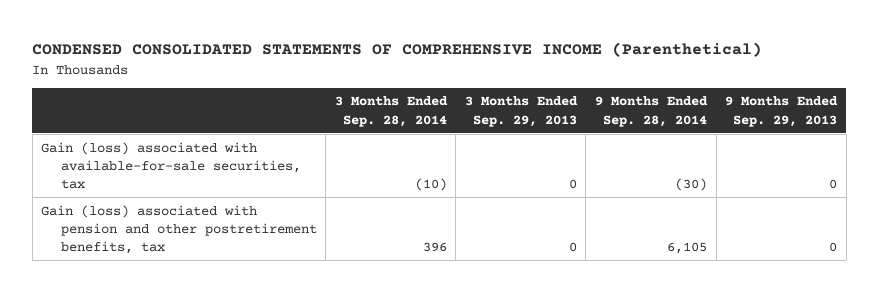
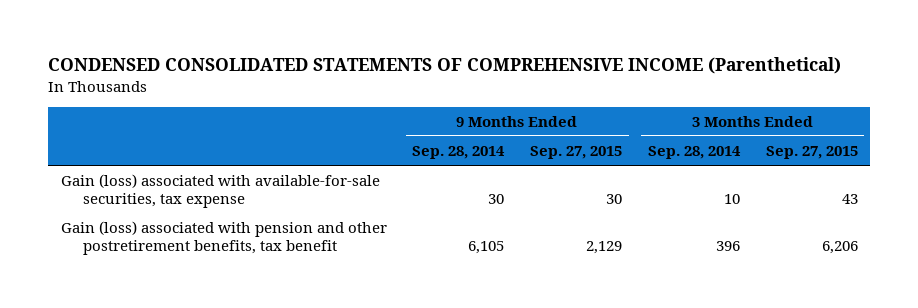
[464,96,578,127] 3 Months Ended Sep. 29, 2013 -> none
[725,96,839,127] 9 Months Ended Sep. 29, 2013 -> none
none -> [530,146,623,160] Sep. 27, 2015
none -> [765,146,858,160] Sep. 27, 2015
[41,141,301,189] Gain (loss) associated with available-for-sale securities, tax -> [60,174,380,209] Gain (loss) associated with available-for-sale securities, tax expense
[414,177,447,191] (10) -> [723,194,740,205] 10
[675,177,708,191] (30) -> [488,194,505,205] 30
[41,204,317,254] Gain (loss) associated with pension and other postretirement benefits, tax -> [60,221,387,256] Gain (loss) associated with pension and other postretirement benefits, tax benefit

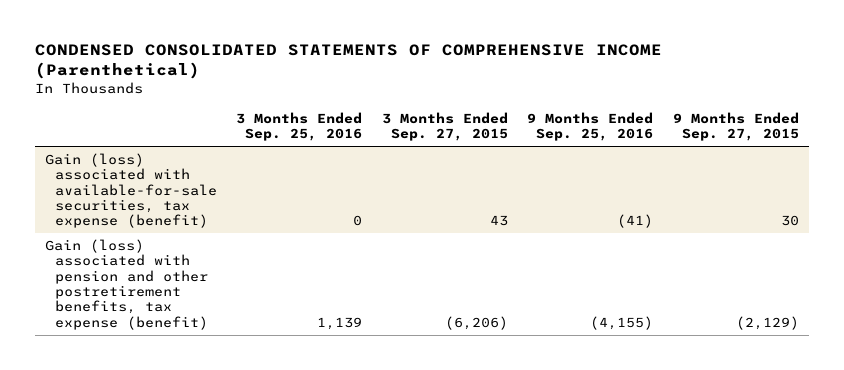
[412,146,506,160] Sep. 28, 2014 -> none
[647,146,741,160] Sep. 28, 2014 -> none
none -> [236,111,363,142] 3 Months Ended Sep. 25, 2016
none -> [527,111,654,142] 9 Months Ended Sep. 25, 2016
[60,174,380,209] Gain (loss) associated with available-for-sale securities, tax expense -> [44,153,217,229] Gain (loss) associated with available-for-sale securities, tax expense (benefit)
[60,221,387,256] Gain (loss) associated with pension and other postretirement benefits, tax benefit -> [44,239,208,330] Gain (loss) associated with pension and other postretirement benefits, tax expense (benefit)
[586,241,623,255] 2,129 -> [735,315,799,330] (2,129)
[821,241,858,255] 6,206 -> [444,315,508,330] (6,206)

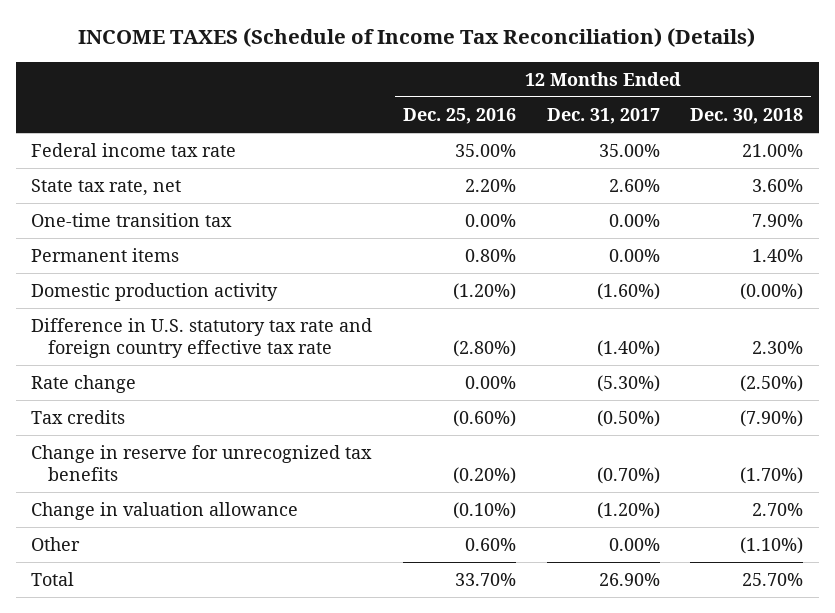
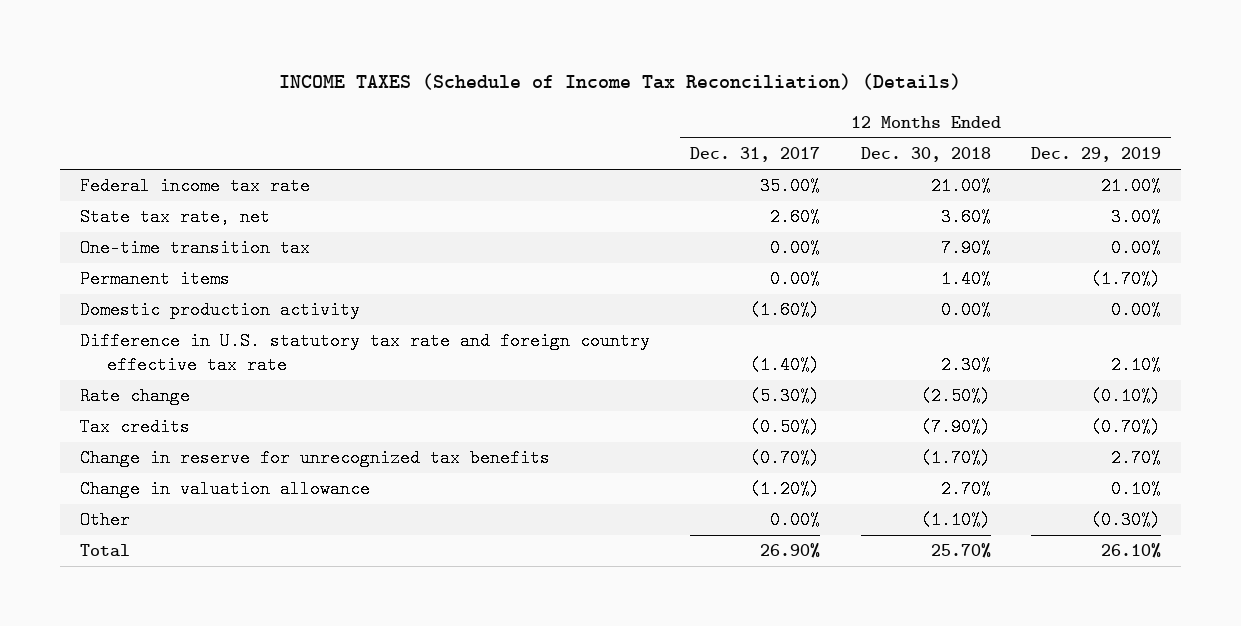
[403,107,517,124] Dec. 25, 2016 -> none
none -> [1030,147,1161,163] Dec. 29, 2019
[740,283,804,301] (0.00%) -> [940,301,991,320] 0.00%

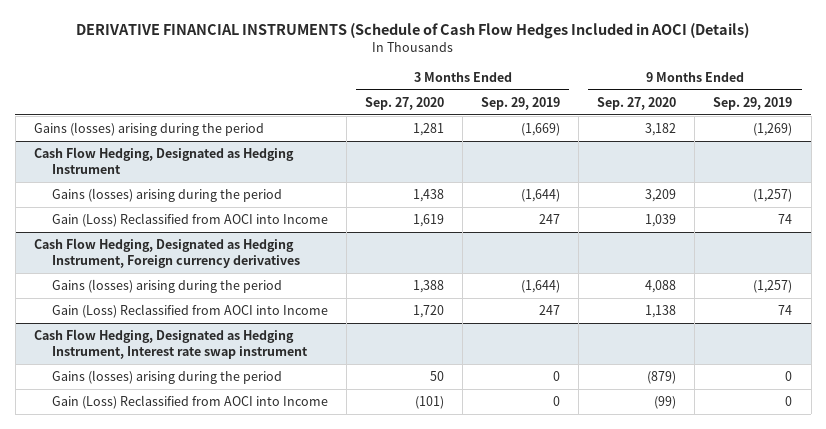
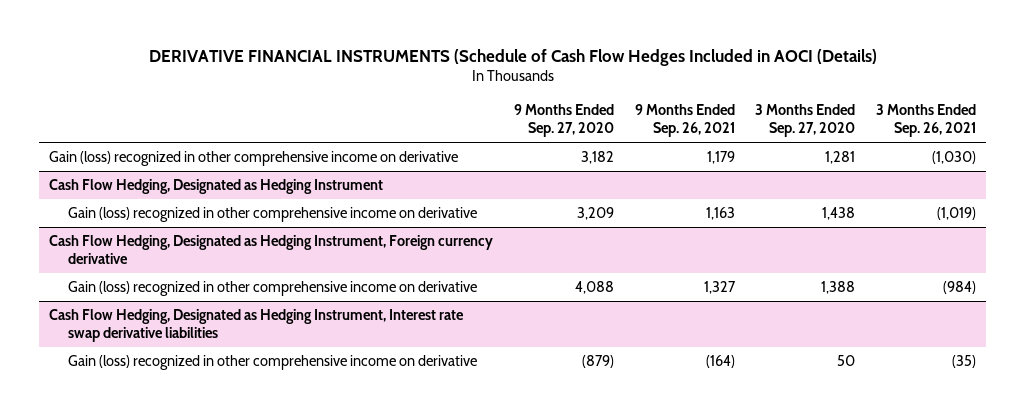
[481,96,561,110] Sep. 29, 2019 -> none
[713,96,793,110] Sep. 29, 2019 -> none
none -> [634,103,735,138] 9 Months Ended Sep. 26, 2021
none -> [876,103,977,138] 3 Months Ended Sep. 26, 2021
[33,122,264,137] Gains (losses) arising during the period -> [49,150,459,166] Gain (loss) recognized in other comprehensive income on derivative
[51,213,328,228] Gain (Loss) Reclassified from AOCI into Income -> none
[51,304,328,319] Gain (Loss) Reclassified from AOCI into Income -> none
[51,395,328,410] Gain (Loss) Reclassified from AOCI into Income -> none
[51,188,282,203] Gains (losses) arising during the period -> [68,206,478,222] Gain (loss) recognized in other comprehensive income on derivative
[33,238,300,268] Cash Flow Hedging, Designated as Hedging Instrument, Foreign currency derivatives -> [49,234,494,265] Cash Flow Hedging, Designated as Hedging Instrument, Foreign currency derivative
[51,279,282,294] Gains (losses) arising during the period -> [68,280,478,296] Gain (loss) recognized in other comprehensive income on derivative
[33,329,308,359] Cash Flow Hedging, Designated as Hedging Instrument, Interest rate swap instrument -> [49,308,465,343] Cash Flow Hedging, Designated as Hedging Instrument, Interest rate swap derivative liabilities
[51,370,282,385] Gains (losses) arising during the period -> [68,354,478,370] Gain (loss) recognized in other comprehensive income on derivative

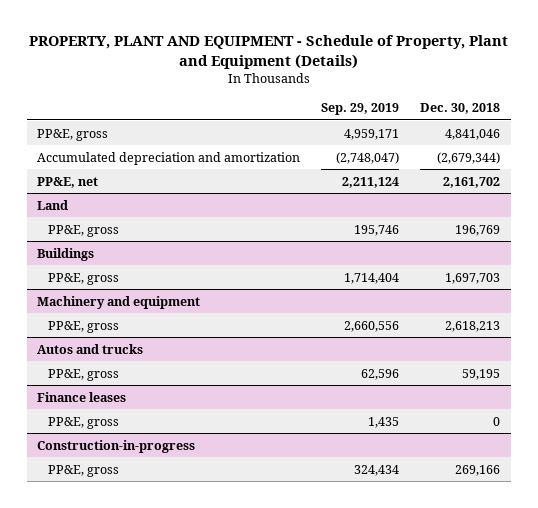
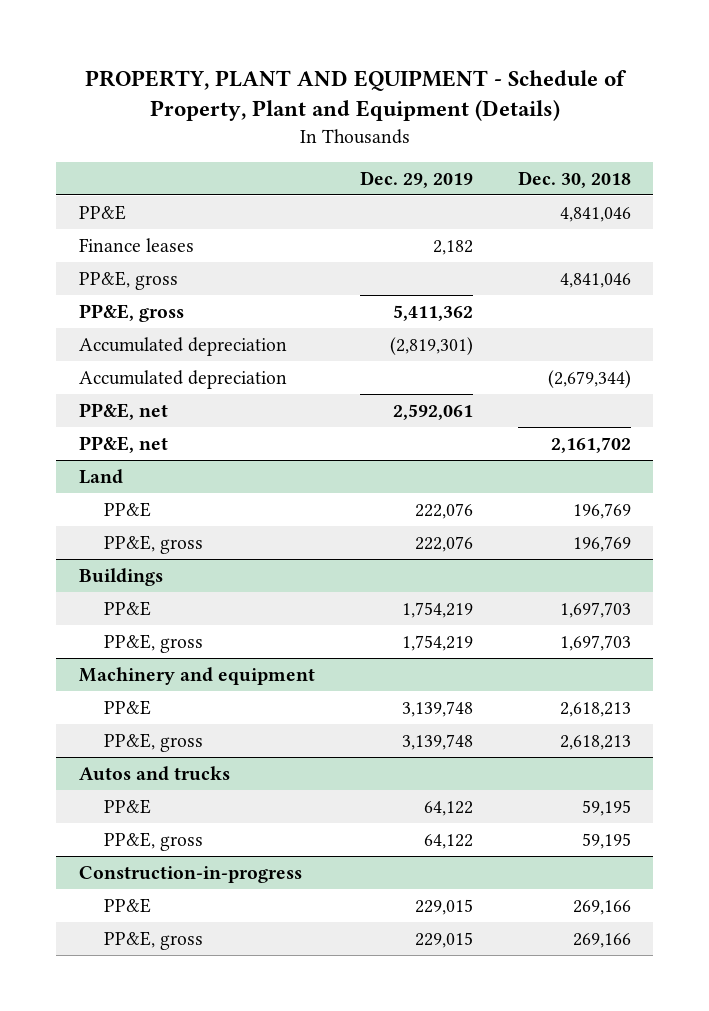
[321,103,400,116] Sep. 29, 2019 -> none
none -> [359,170,473,188] Dec. 29, 2019
none -> [78,204,126,220] PP&E
none -> [78,237,194,252] Finance leases
none -> [78,303,184,322] PP&E, gross
none -> [78,336,287,356] Accumulated depreciation
[37,151,301,165] Accumulated depreciation and amortization -> [78,369,287,389] Accumulated depreciation
none -> [78,402,168,420] PP&E, net
none -> [103,501,151,517] PP&E
none -> [103,600,151,616] PP&E
none -> [103,699,151,715] PP&E
none -> [103,798,151,814] PP&E
[37,391,127,402] Finance leases -> none
[47,416,119,429] PP&E, gross -> none
none -> [103,897,151,913] PP&E

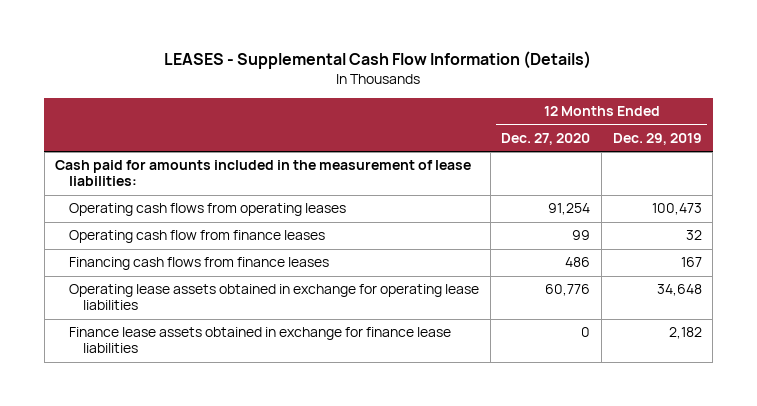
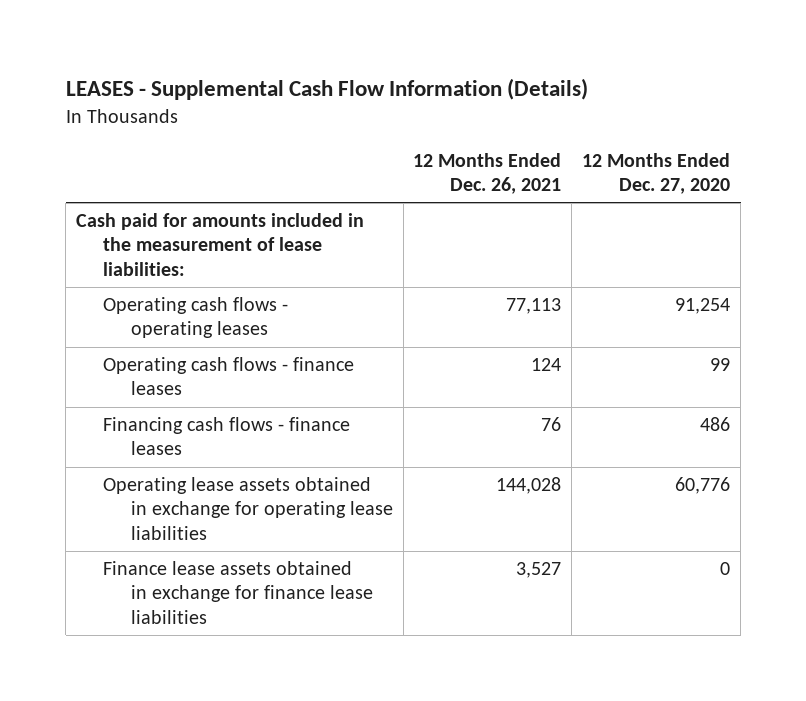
[612,132,702,145] Dec. 29, 2019 -> none
none -> [413,152,562,195] 12 Months Ended Dec. 26, 2021
[69,203,347,217] Operating cash flows from operating leases -> [103,297,289,339] Operating cash flows - operating leases
[69,230,326,244] Operating cash flow from finance leases -> [103,357,355,396] Operating cash flows - finance leases
[69,257,330,271] Financing cash flows from finance leases -> [103,417,351,456] Financing cash flows - finance leases

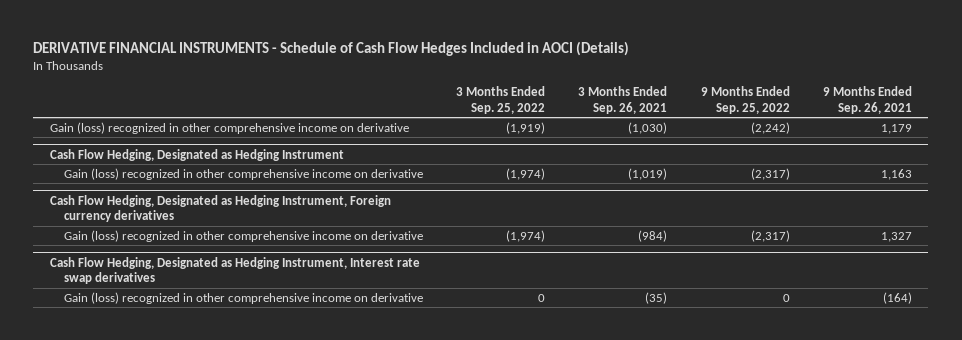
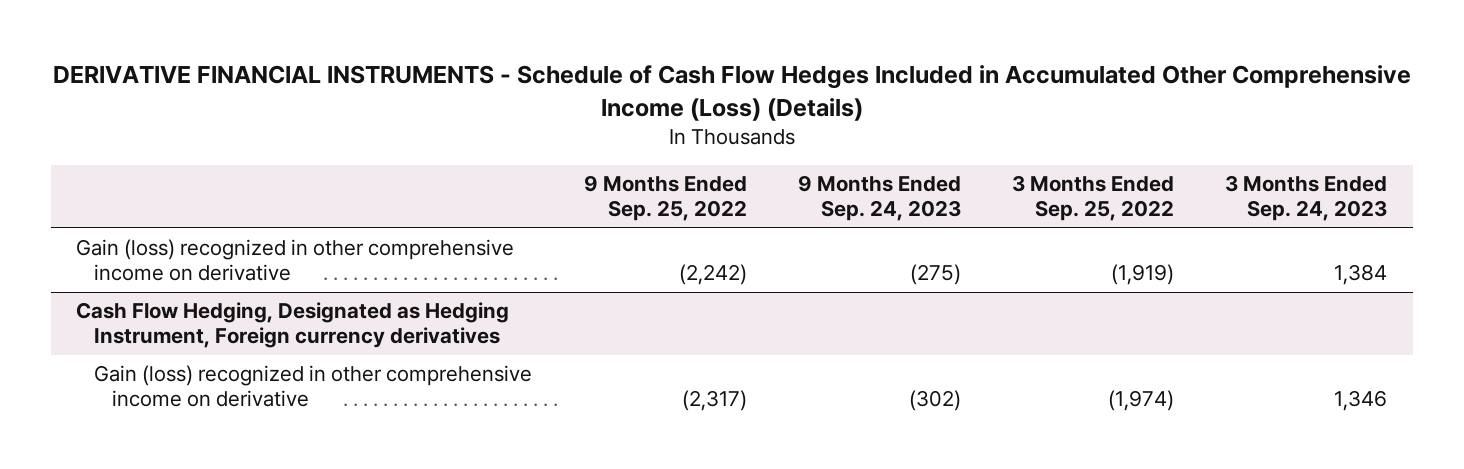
[33,40,630,56] DERIVATIVE FINANCIAL INSTRUMENTS - Schedule of Cash Flow Hedges Included in AOCI (Details) -> [52,65,1411,121] DERIVATIVE FINANCIAL INSTRUMENTS - Schedule of Cash Flow Hedges Included in Accumulated Other Comprehensive Income (Loss) (Details)
[578,85,668,114] 3 Months Ended Sep. 26, 2021 -> none
[822,85,912,114] 9 Months Ended Sep. 26, 2021 -> none
none -> [797,175,961,221] 9 Months Ended Sep. 24, 2023
none -> [1225,175,1388,221] 3 Months Ended Sep. 24, 2023
[49,148,344,161] Cash Flow Hedging, Designated as Hedging Instrument -> none
[64,167,424,180] Gain (loss) recognized in other comprehensive income on derivative -> none
[49,256,420,285] Cash Flow Hedging, Designated as Hedging Instrument, Interest rate swap derivatives -> none
[64,291,424,304] Gain (loss) recognized in other comprehensive income on derivative -> none

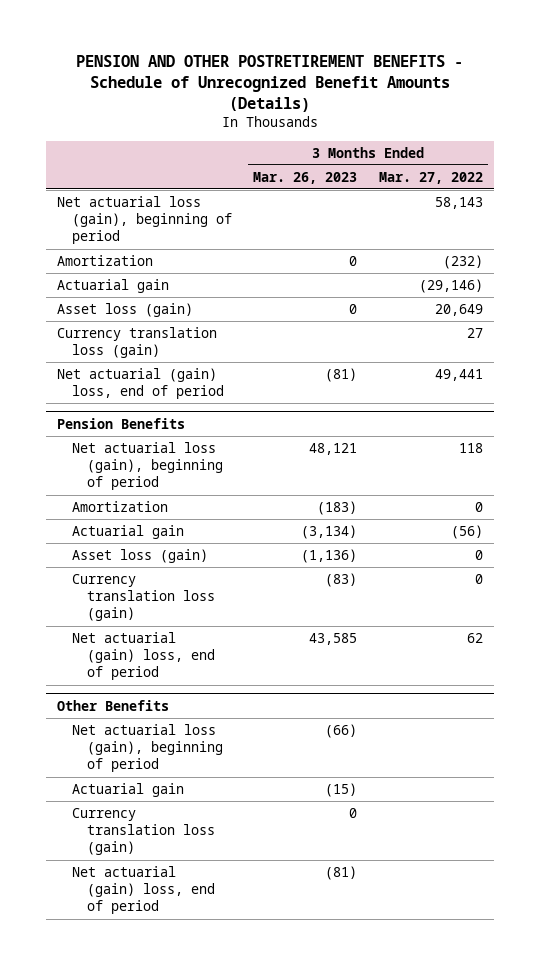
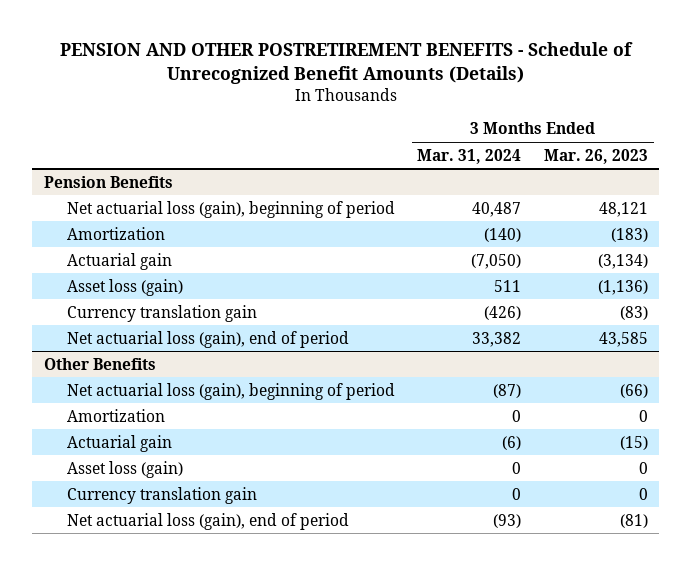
[378,171,483,184] Mar. 27, 2022 -> none
none -> [417,148,522,164] Mar. 31, 2024
[56,195,232,245] Net actuarial loss (gain), beginning of period -> none
[56,254,153,266] Amortization -> none
[56,278,169,293] Actuarial gain -> none
[56,302,193,317] Asset loss (gain) -> none
[56,326,217,359] Currency translation loss (gain) -> none
[56,367,224,400] Net actuarial (gain) loss, end of period -> none
[71,573,215,622] Currency translation loss (gain) -> [66,304,257,322] Currency translation gain
[71,631,215,681] Net actuarial (gain) loss, end of period -> [66,330,349,348] Net actuarial loss (gain), end of period
none -> [66,408,165,422] Amortization
none -> [66,460,183,478] Asset loss (gain)
[71,807,215,856] Currency translation loss (gain) -> [66,486,257,504] Currency translation gain
[71,865,215,915] Net actuarial (gain) loss, end of period -> [66,512,349,530] Net actuarial loss (gain), end of period

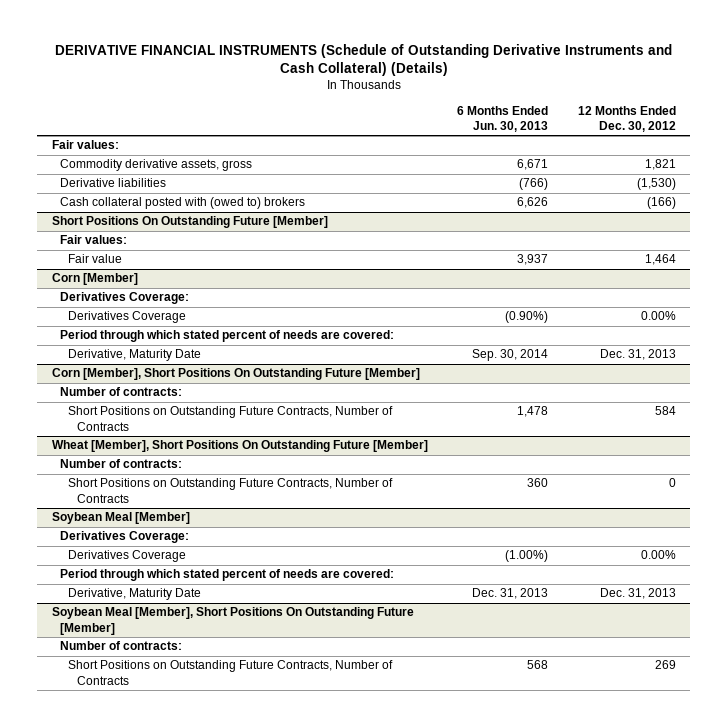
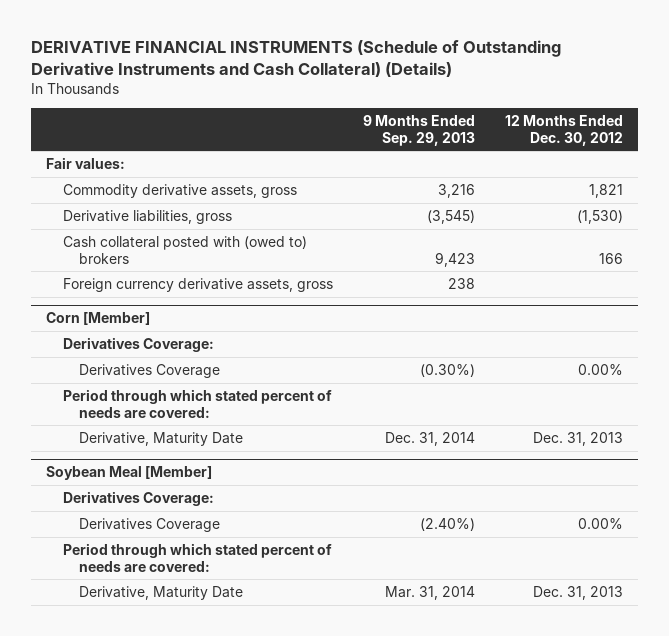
[457,105,549,132] 6 Months Ended Jun. 30, 2013 -> none
none -> [362,115,475,146] 9 Months Ended Sep. 29, 2013
[51,216,328,229] Short Positions On Outstanding Future [Member] -> none
[59,235,127,245] Fair values: -> none
[68,254,123,264] Fair value -> none
[59,178,166,188] Derivative liabilities -> [62,210,232,225] Derivative liabilities, gross
[646,197,676,210] (166) -> [598,252,623,264] 166
none -> [62,278,333,293] Foreign currency derivative assets, gross
[51,368,420,381] Corn [Member], Short Positions On Outstanding Future [Member] -> none
[59,387,182,397] Number of contracts: -> none
[68,406,394,431] Short Positions on Outstanding Future Contracts, Number of Contracts -> none
[51,440,428,453] Wheat [Member], Short Positions On Outstanding Future [Member] -> none
[59,459,182,469] Number of contracts: -> none
[68,478,394,503] Short Positions on Outstanding Future Contracts, Number of Contracts -> none
[51,607,414,635] Soybean Meal [Member], Short Positions On Outstanding Future [Member] -> none
[59,641,182,651] Number of contracts: -> none
[68,660,394,685] Short Positions on Outstanding Future Contracts, Number of Contracts -> none

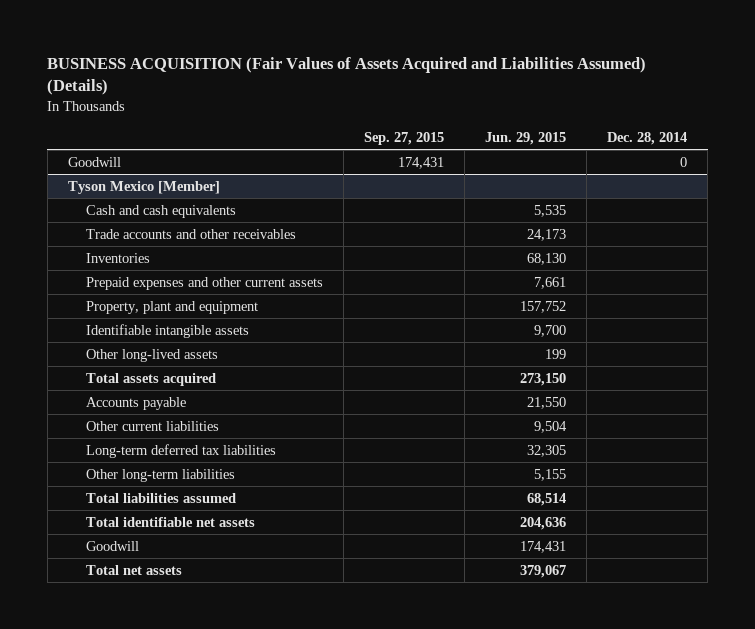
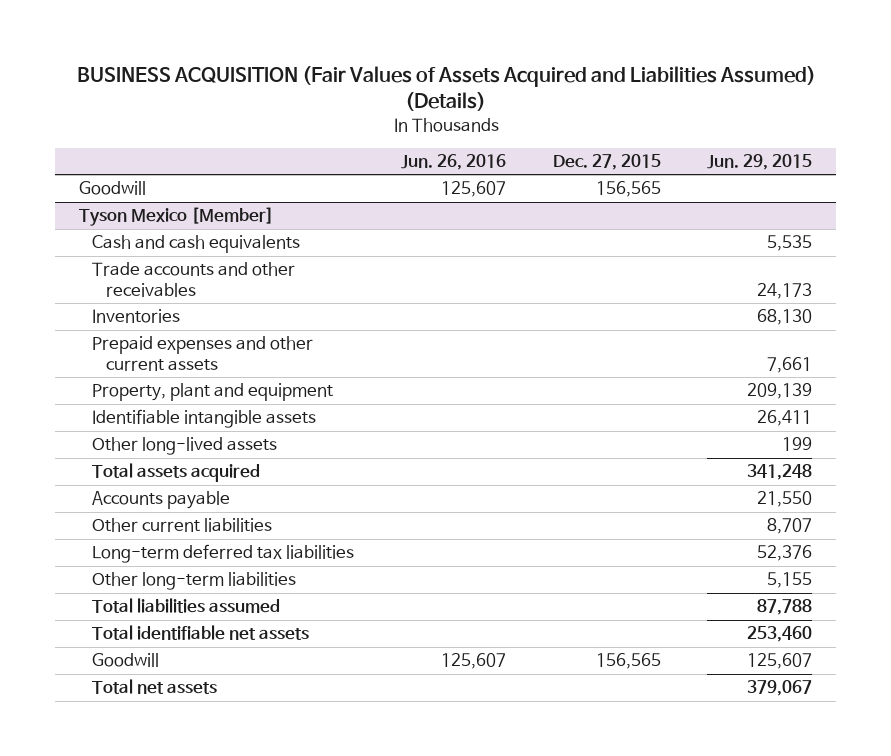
[364,131,445,145] Sep. 27, 2015 -> none
[607,131,688,145] Dec. 28, 2014 -> none
none -> [400,154,506,171] Jun. 26, 2016
none -> [552,154,661,171] Dec. 27, 2015
[520,300,567,313] 157,752 -> [747,383,813,400] 209,139
[534,324,567,337] 9,700 -> [757,410,813,427] 26,411
[520,372,567,386] 273,150 -> [747,464,813,481] 341,248
[534,420,568,433] 9,504 -> [767,518,813,535] 8,707
[527,444,567,457] 32,305 -> [757,545,813,562] 52,376
[527,492,567,506] 68,514 -> [757,599,813,616] 87,788
[520,516,567,530] 204,636 -> [747,626,813,643] 253,460
[520,540,567,553] 174,431 -> [747,653,813,670] 125,607

